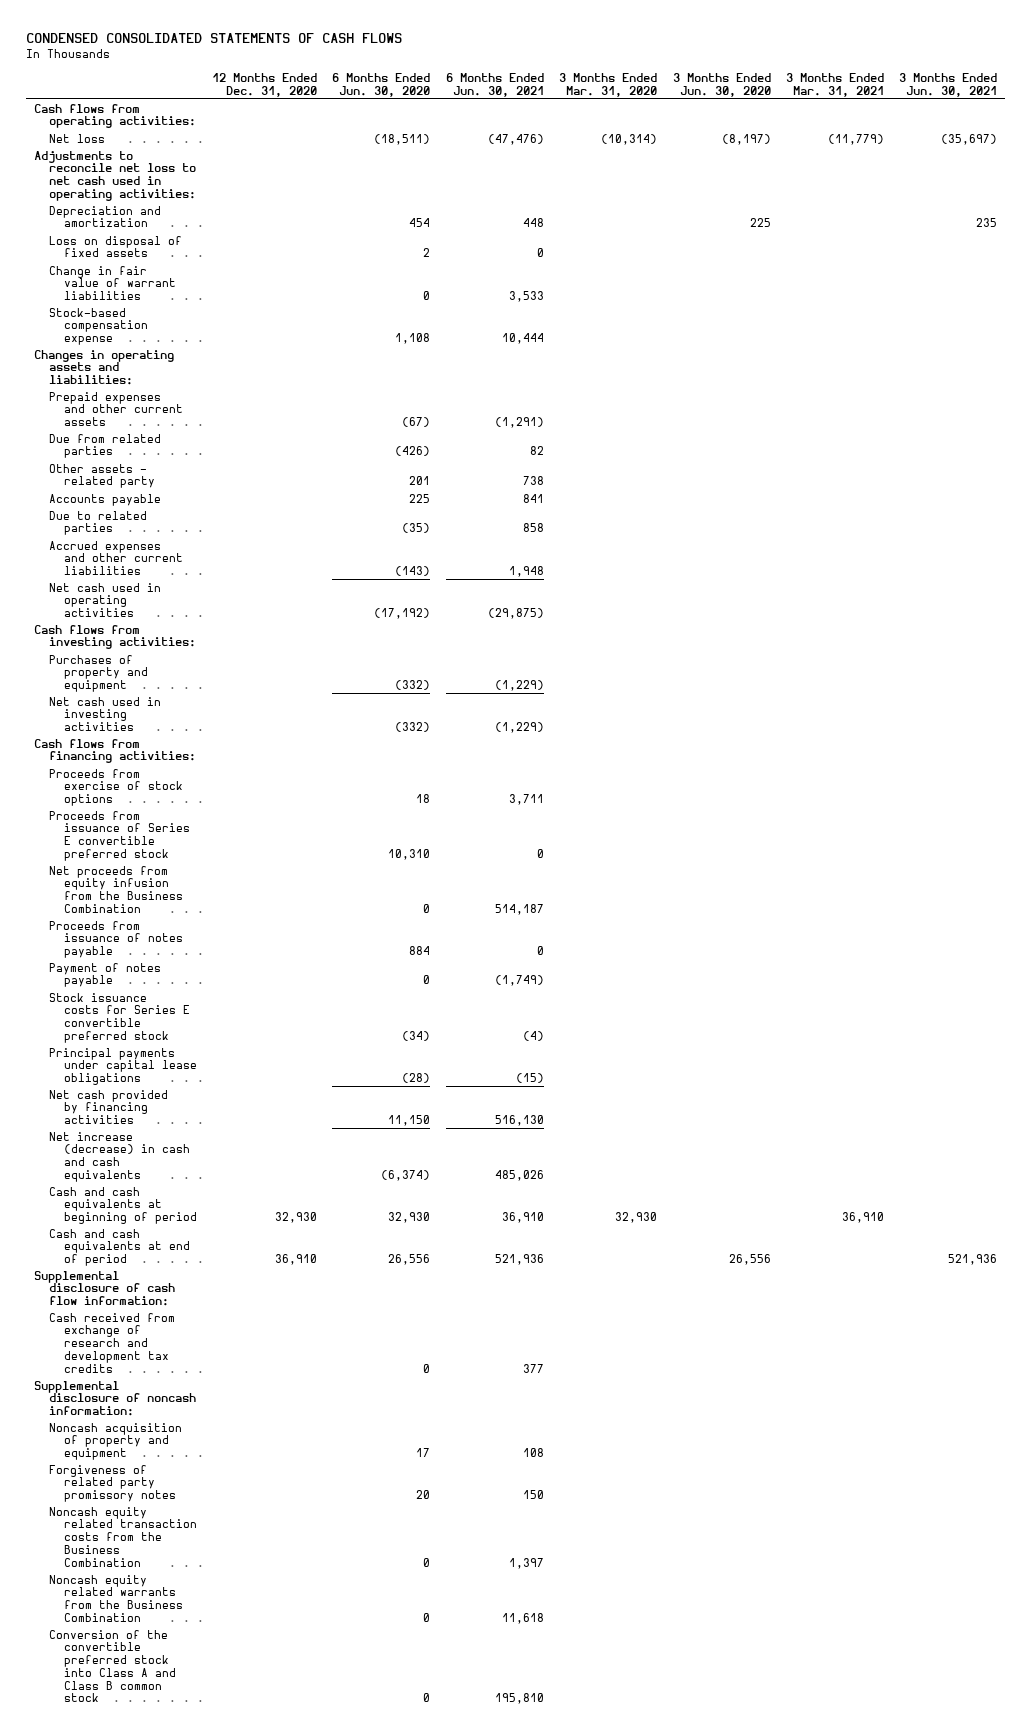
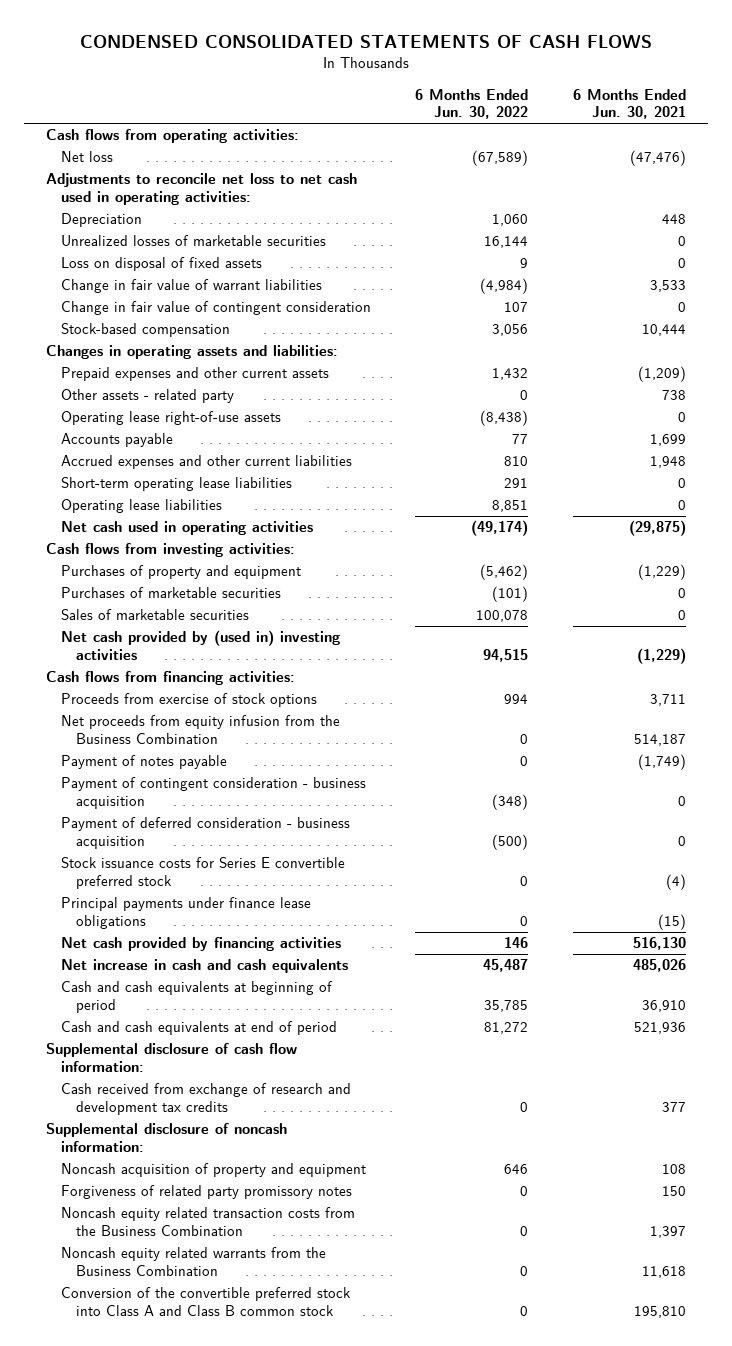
[212,72,318,97] 12 Months Ended Dec. 31, 2020 -> none
[332,72,431,97] 6 Months Ended Jun. 30, 2020 -> none
[559,72,658,97] 3 Months Ended Mar. 31, 2020 -> none
[672,72,771,97] 3 Months Ended Jun. 30, 2020 -> none
[786,72,885,97] 3 Months Ended Mar. 31, 2021 -> none
[899,72,998,97] 3 Months Ended Jun. 30, 2021 -> none
none -> [415,88,529,120] 6 Months Ended Jun. 30, 2022
[48,205,161,228] Depreciation and amortization -> [61,213,143,228] Depreciation
none -> [61,235,327,247] Unrealized losses of marketable securities
none -> [61,301,372,316] Change in fair value of contingent consideration
[48,307,148,346] Stock-based compensation expense -> [61,323,231,338] Stock-based compensation
[48,433,161,459] Due from related parties -> none
[494,417,544,429] (1,291) -> [637,366,686,383] (1,209)
[48,510,147,536] Due to related parties -> none
none -> [61,411,282,426] Operating lease right-of-use assets
[522,493,544,503] 841 -> [649,434,686,447] 1,699
none -> [61,477,293,492] Short-term operating lease liabilities
none -> [61,499,223,514] Operating lease liabilities
none -> [61,587,282,599] Purchases of marketable securities
none -> [61,609,250,621] Sales of marketable securities
[48,696,161,732] Net cash used in investing activities -> [61,630,341,661] Net cash provided by (used in) investing activities
[48,810,190,861] Proceeds from issuance of Series E convertible preferred stock -> none
[48,920,183,959] Proceeds from issuance of notes payable -> none
none -> [61,777,367,810] Payment of contingent consideration - business acquisition
none -> [61,817,351,850] Payment of deferred consideration - business acquisition
[48,1047,197,1086] Principal payments under capital lease obligations -> [61,897,312,930] Principal payments under finance lease obligations
[48,1131,190,1182] Net increase (decrease) in cash and cash equivalents -> [61,959,349,974] Net increase in cash and cash equivalents

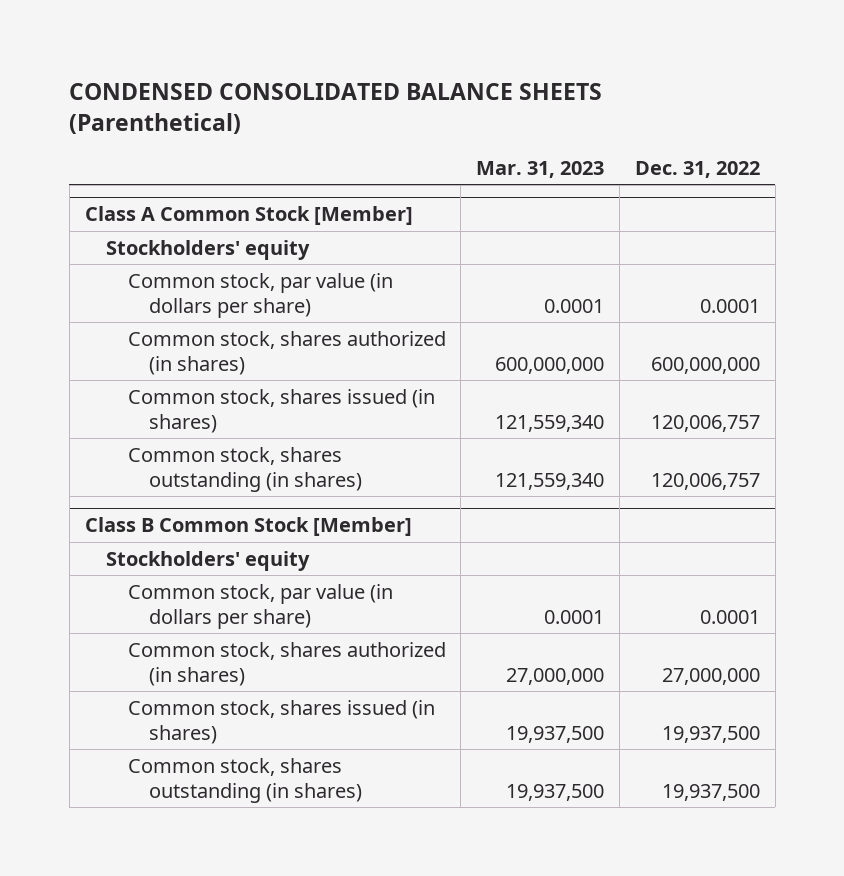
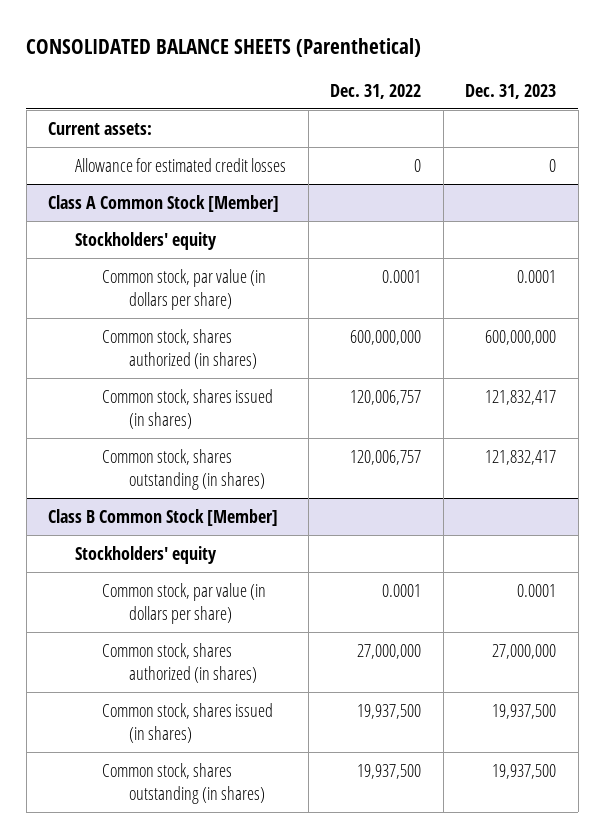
[69,83,603,135] CONDENSED CONSOLIDATED BALANCE SHEETS (Parenthetical) -> [26,37,422,57] CONSOLIDATED BALANCE SHEETS (Parenthetical)
[476,160,605,178] Mar. 31, 2023 -> none
none -> [465,83,557,99] Dec. 31, 2023
none -> [48,121,153,135] Current assets:
none -> [74,157,286,172] Allowance for estimated credit losses

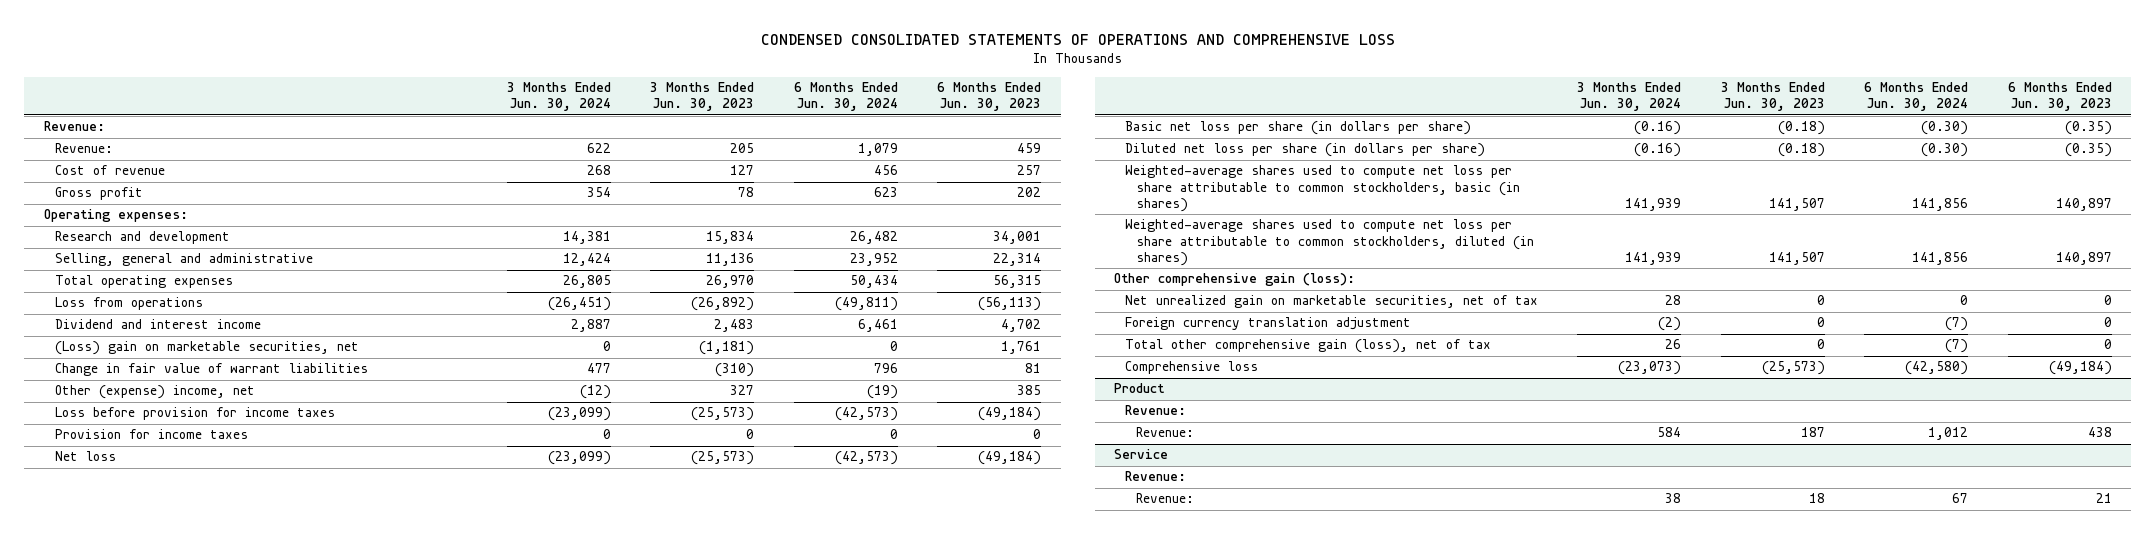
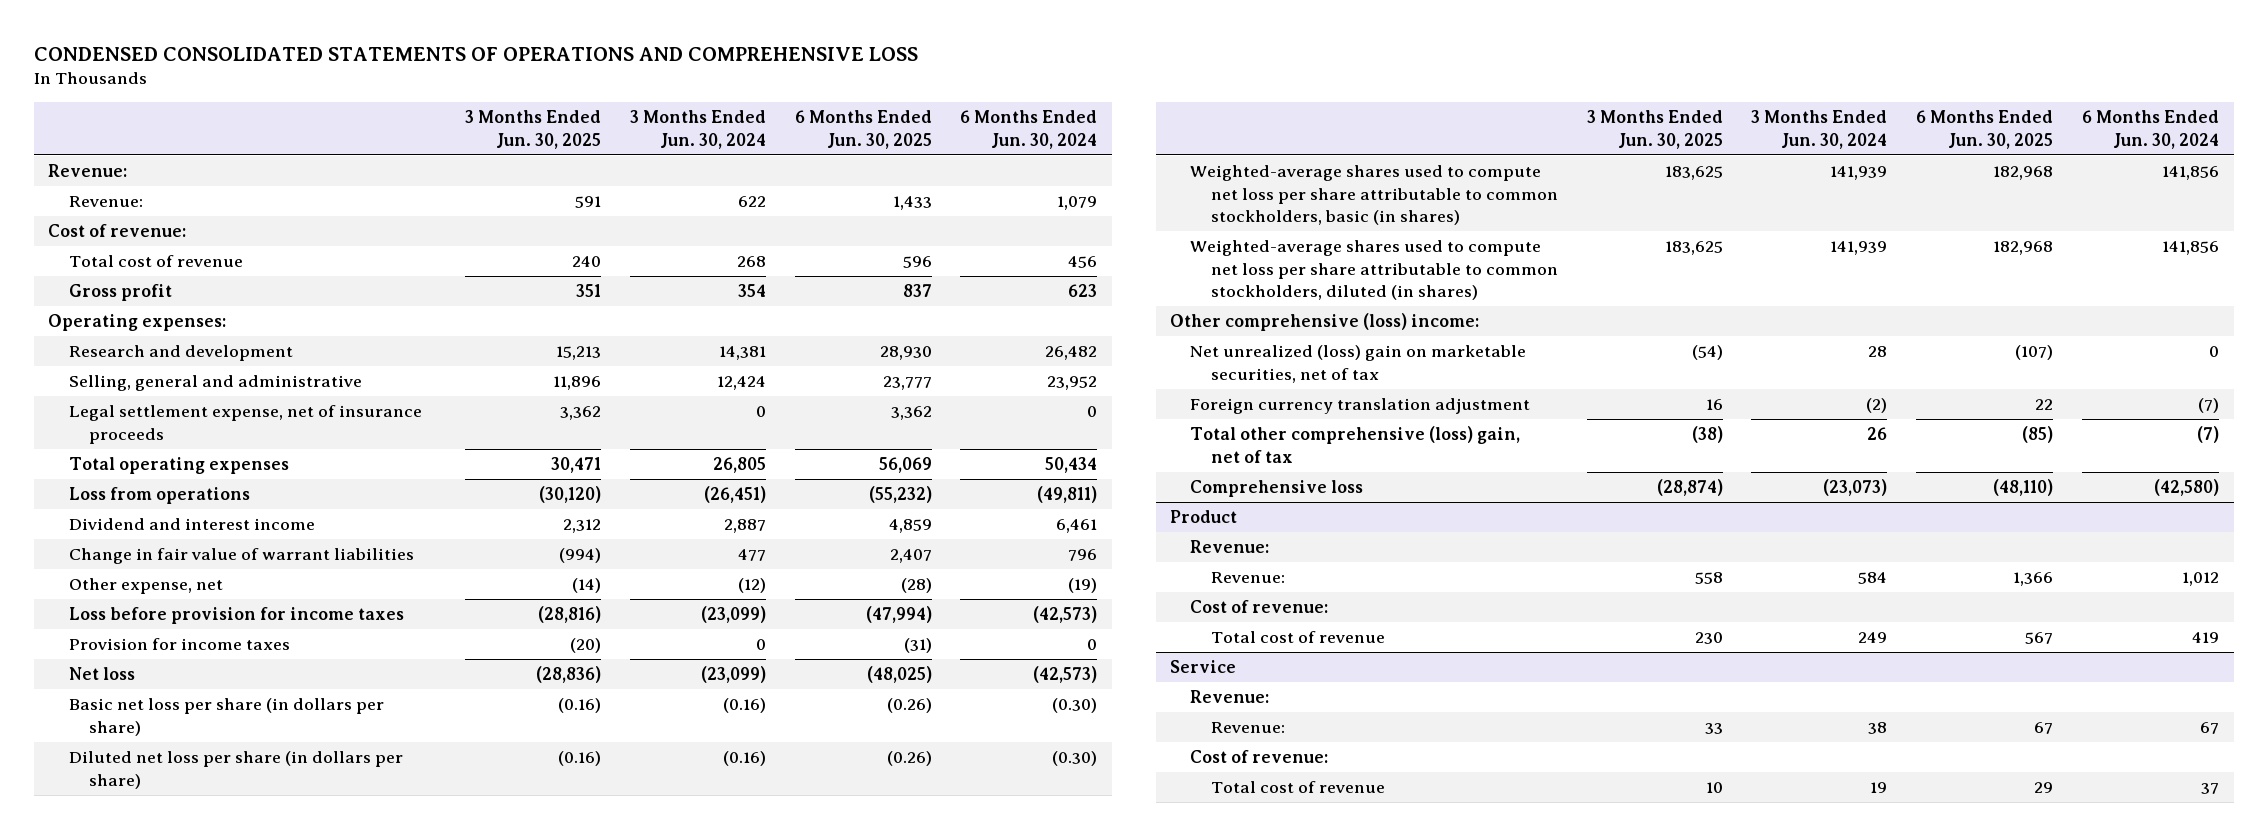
[650,82,755,112] 3 Months Ended Jun. 30, 2023 -> none
[937,82,1042,112] 6 Months Ended Jun. 30, 2023 -> none
none -> [464,110,601,149] 3 Months Ended Jun. 30, 2025
none -> [794,110,932,149] 6 Months Ended Jun. 30, 2025
none -> [48,224,187,238] Cost of revenue:
[54,165,165,176] Cost of revenue -> [68,255,243,268] Total cost of revenue
none -> [68,405,422,444] Legal settlement expense, net of insurance proceeds
[54,341,359,356] (Loss) gain on marketable securities, net -> none
[54,385,255,400] Other (expense) income, net -> [68,578,223,595] Other expense, net
[1114,273,1356,287] Other comprehensive gain (loss): -> [1169,313,1479,332] Other comprehensive (loss) income:
[1125,295,1539,309] Net unrealized gain on marketable securities, net of tax -> [1190,345,1527,383] Net unrealized (loss) gain on marketable securities, net of tax
[1125,339,1492,354] Total other comprehensive gain (loss), net of tax -> [1190,426,1521,463] Total other comprehensive (loss) gain, net of tax
none -> [1190,600,1329,614] Cost of revenue:
none -> [1210,631,1385,644] Total cost of revenue
none -> [1190,750,1329,764] Cost of revenue:
none -> [1210,781,1385,794] Total cost of revenue

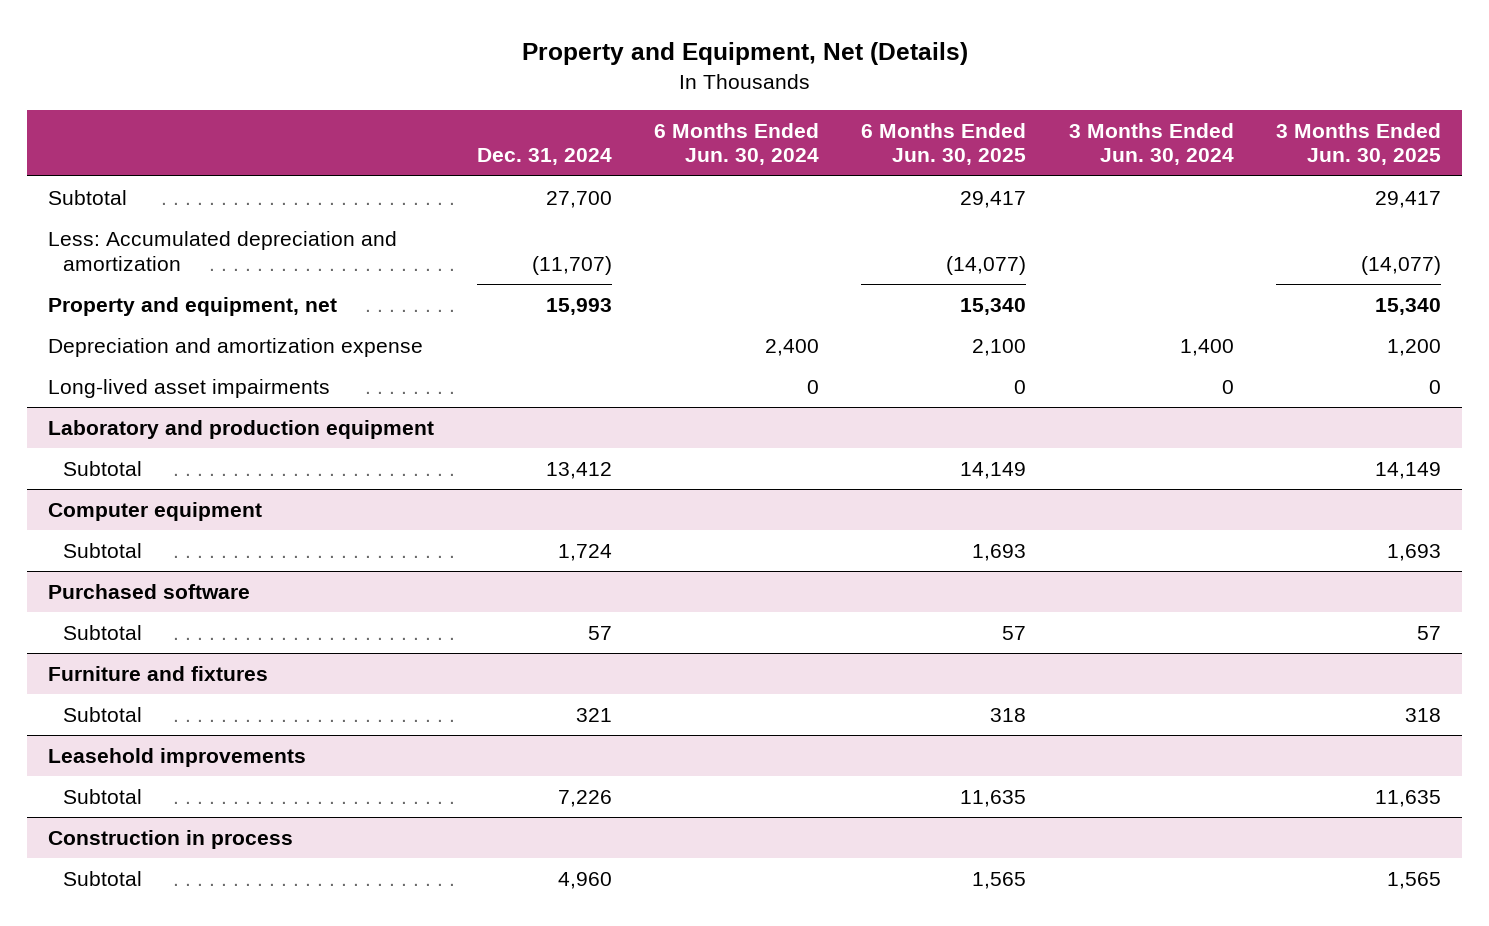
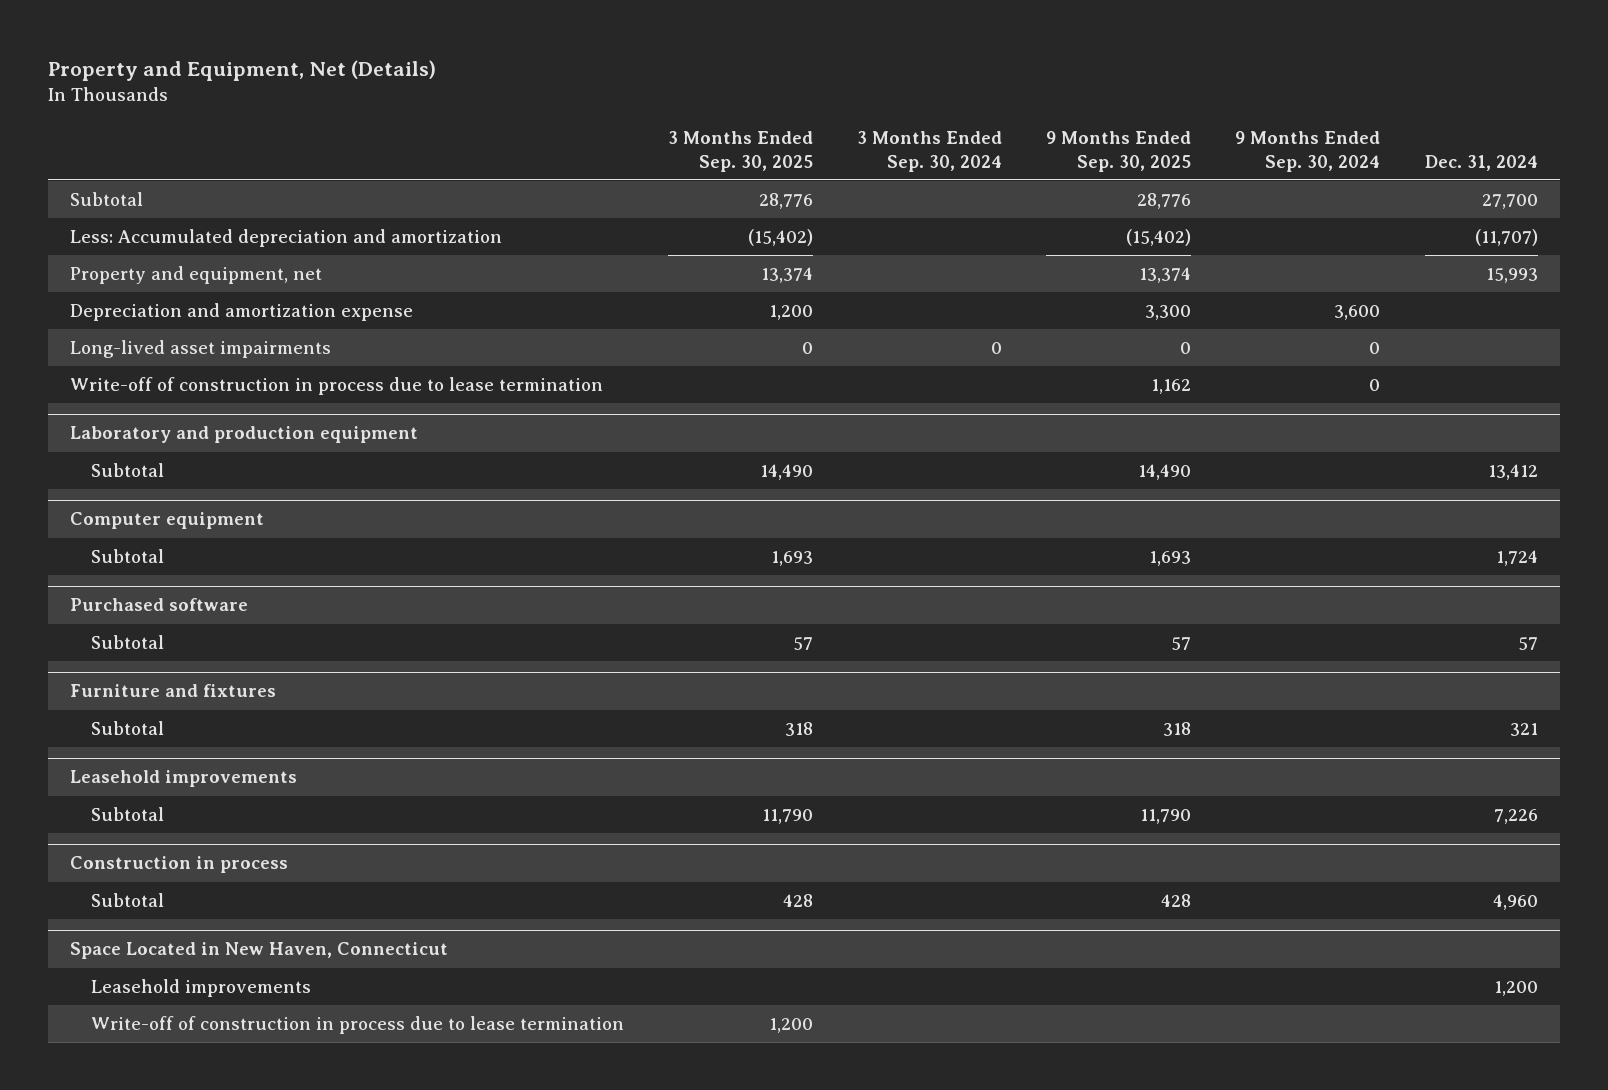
[654,122,820,166] 6 Months Ended Jun. 30, 2024 -> none
[861,122,1027,166] 6 Months Ended Jun. 30, 2025 -> none
[1068,122,1234,166] 3 Months Ended Jun. 30, 2024 -> none
[1276,122,1442,166] 3 Months Ended Jun. 30, 2025 -> none
none -> [667,131,813,172] 3 Months Ended Sep. 30, 2025
none -> [856,131,1002,172] 3 Months Ended Sep. 30, 2024
none -> [1046,131,1192,172] 9 Months Ended Sep. 30, 2025
none -> [1235,131,1381,172] 9 Months Ended Sep. 30, 2024
none -> [70,376,604,395] Write-off of construction in process due to lease termination
none -> [70,942,449,960] Space Located in New Haven, Connecticut
none -> [90,978,311,997] Leasehold improvements
none -> [90,1015,624,1034] Write-off of construction in process due to lease termination

